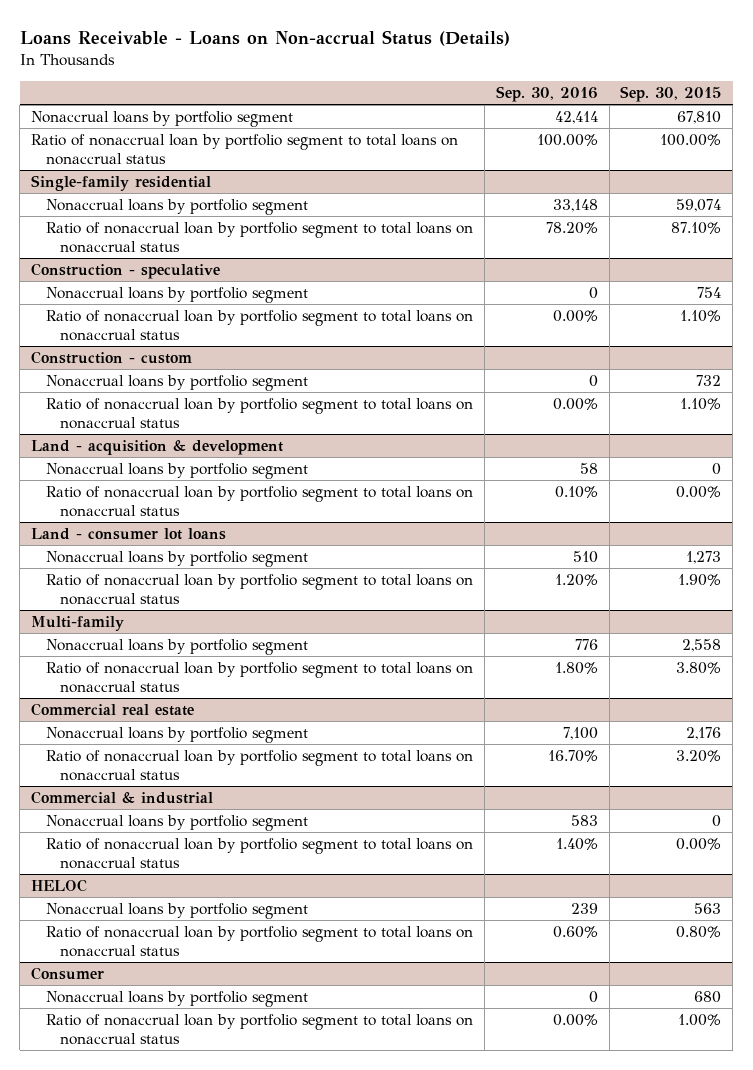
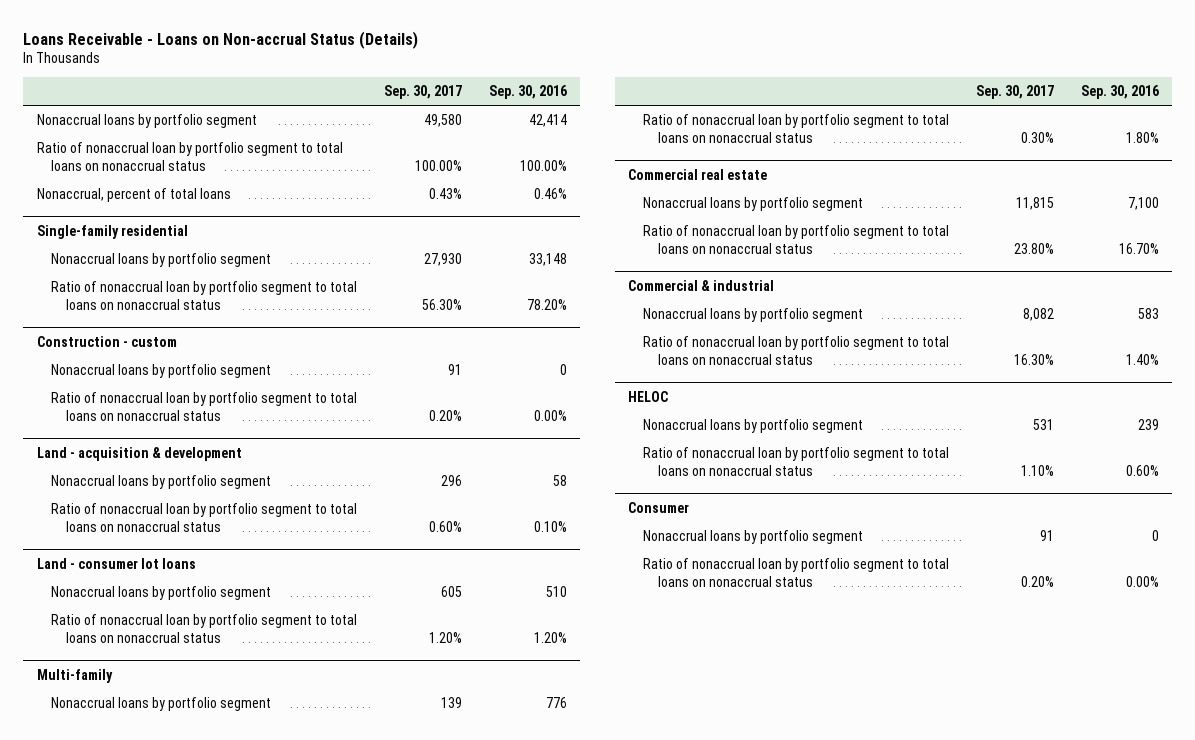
[620,86,722,103] Sep. 30, 2015 -> none
none -> [384,85,463,100] Sep. 30, 2017
none -> [36,187,231,202] Nonaccrual, percent of total loans
[31,263,221,280] Construction - speculative -> none
[45,287,308,304] Nonaccrual loans by portfolio segment -> none
[45,310,473,341] Ratio of nonaccrual loan by portfolio segment to total loans on nonaccrual status -> none

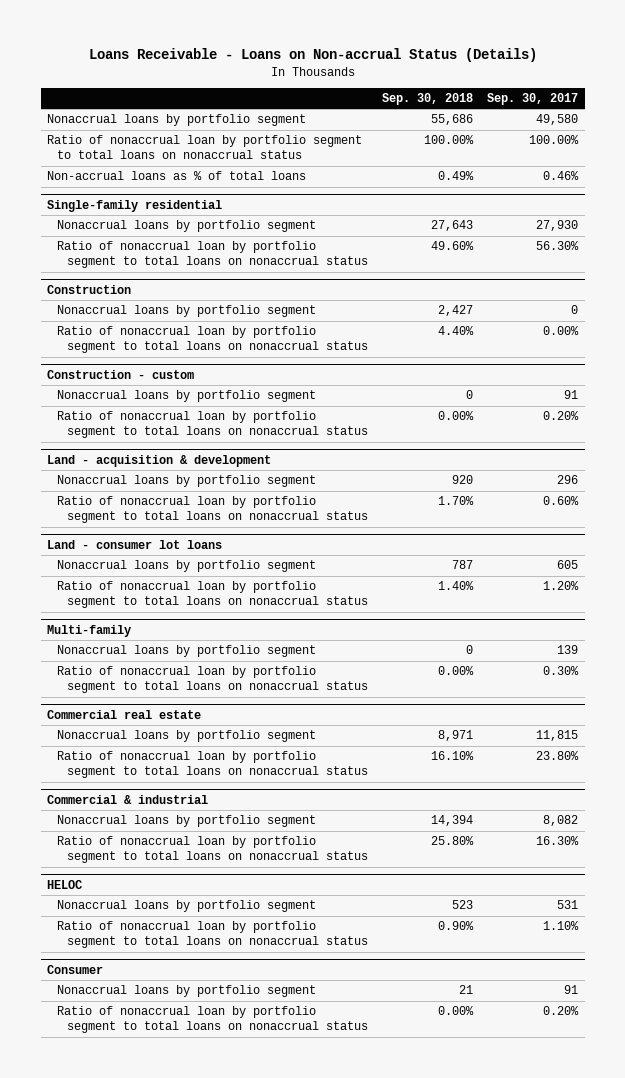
[488,85,567,100] Sep. 30, 2016 -> none
none -> [382,93,474,106] Sep. 30, 2018
[36,187,231,202] Nonaccrual, percent of total loans -> [47,171,307,181] Non-accrual loans as % of total loans
[429,187,463,199] 0.43% -> [543,171,580,181] 0.46%
none -> [47,284,132,294] Construction
none -> [57,305,317,318] Nonaccrual loans by portfolio segment
none -> [57,326,369,354] Ratio of nonaccrual loan by portfolio segment to total loans on nonaccrual status

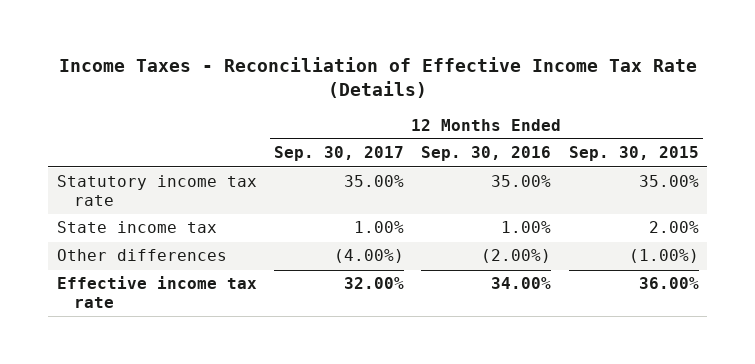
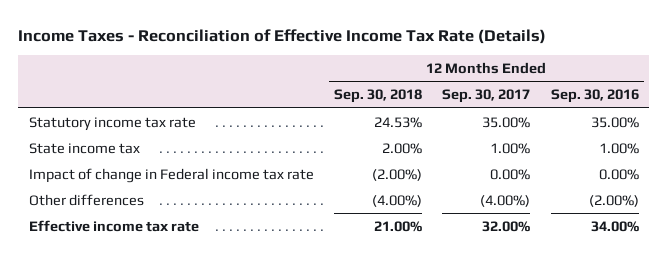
[568,146,699,162] Sep. 30, 2015 -> none
none -> [334,89,423,104] Sep. 30, 2018
none -> [28,167,314,183] Impact of change in Federal income tax rate

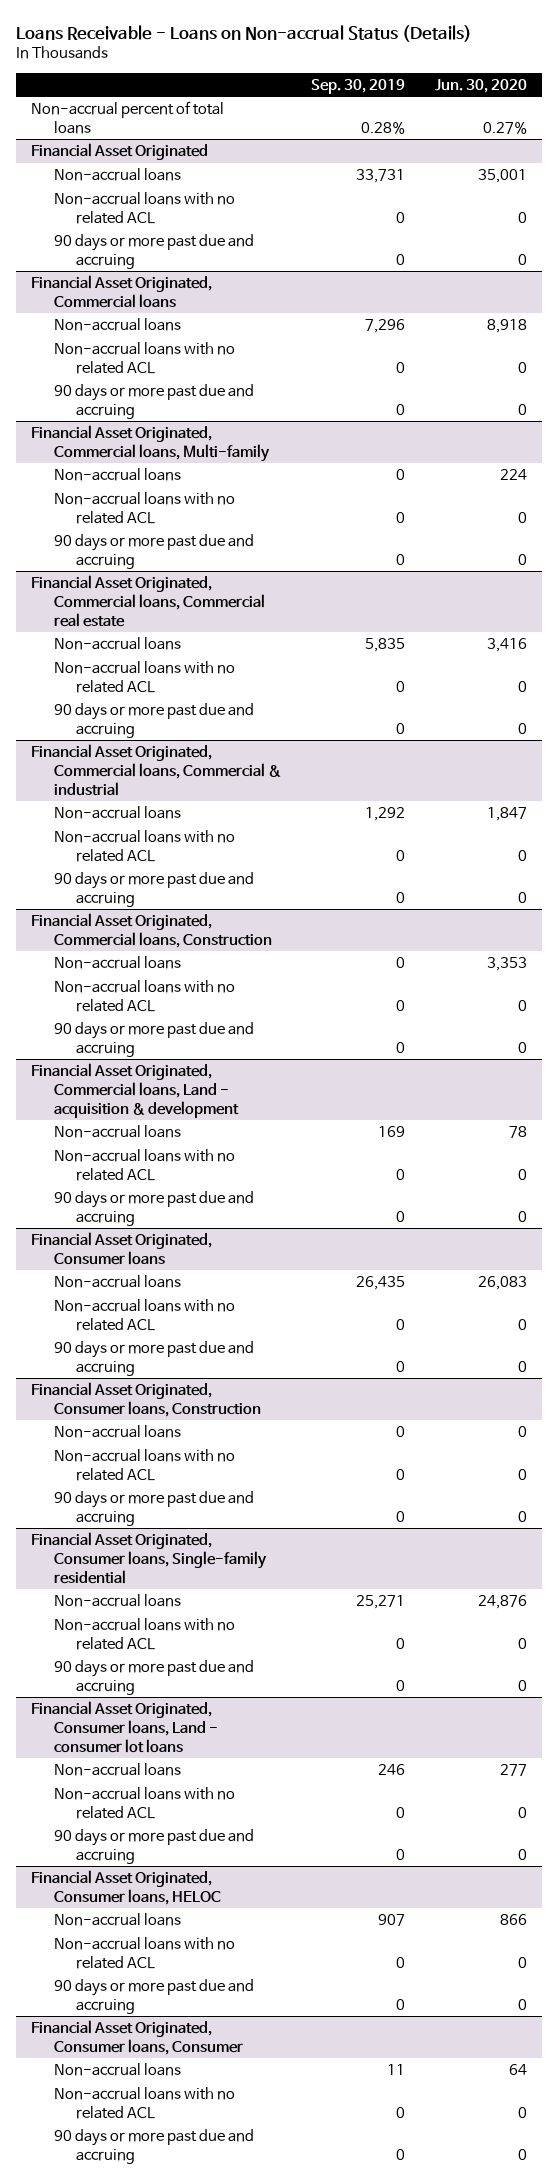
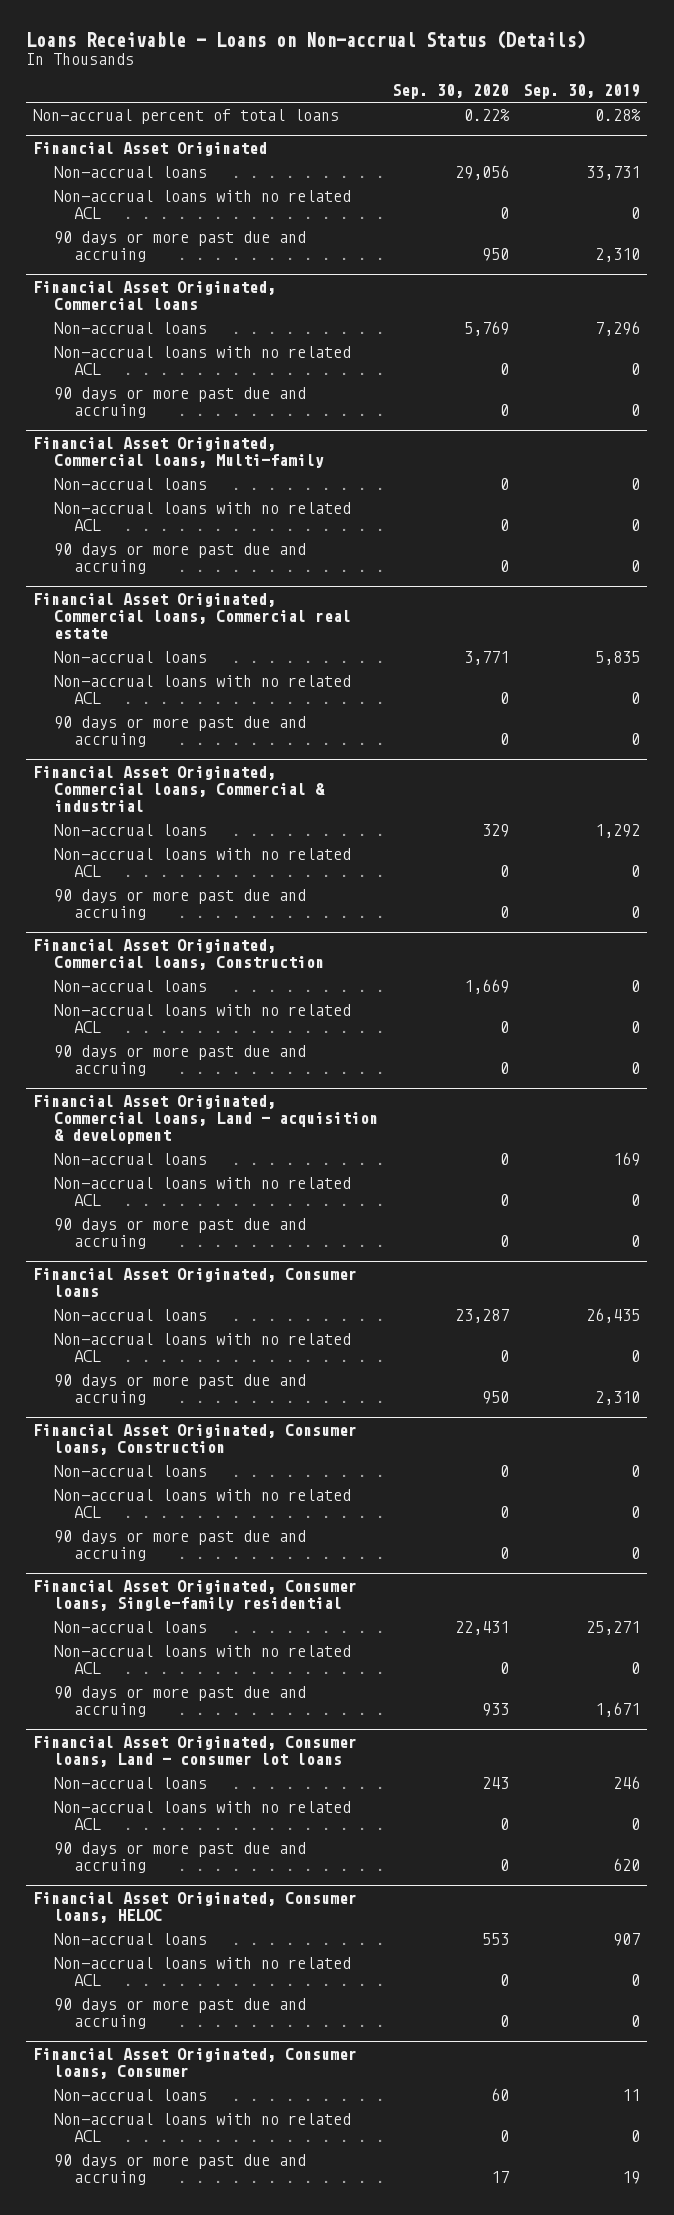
[435,78,528,93] Jun. 30, 2020 -> none
none -> [392,84,510,100] Sep. 30, 2020
[395,253,405,265] 0 -> [595,248,641,263] 2,310
[395,1360,405,1372] 0 -> [595,1391,641,1406] 2,310
[395,1679,405,1691] 0 -> [595,1702,641,1718] 1,671
[395,1848,405,1860] 0 -> [613,1858,641,1872] 620
[395,2148,405,2160] 0 -> [622,2171,641,2185] 19

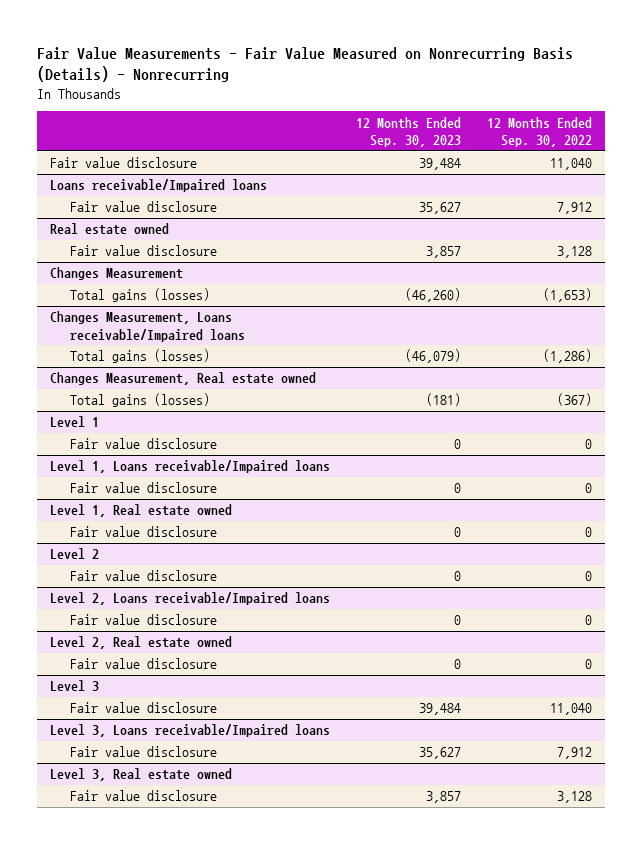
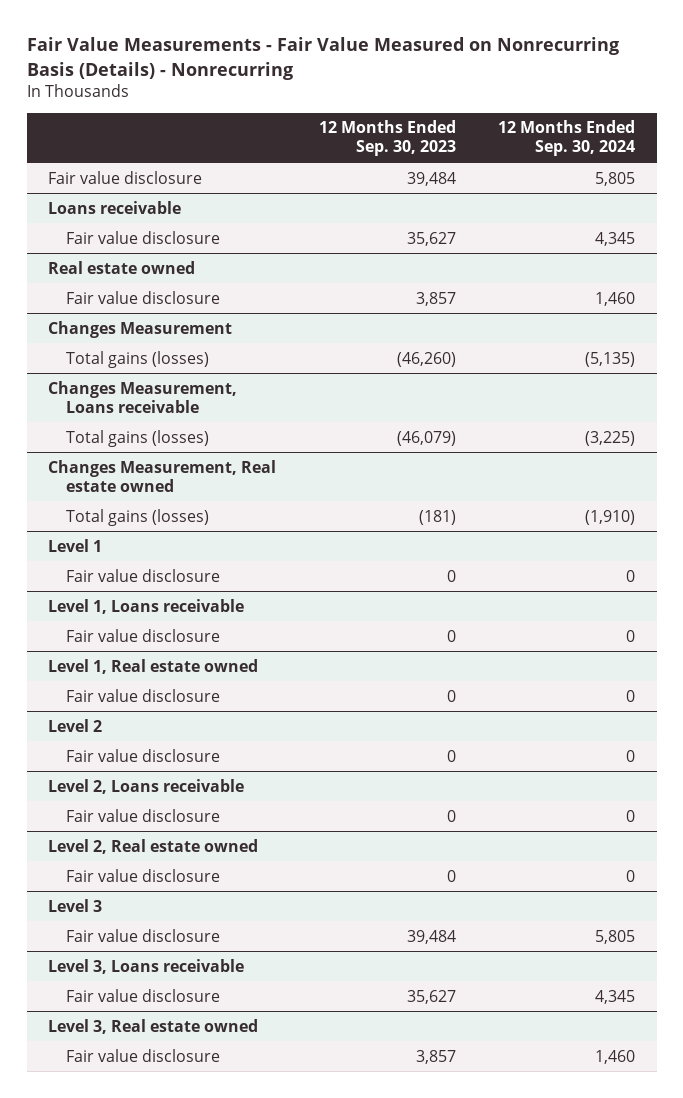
[487,116,593,148] 12 Months Ended Sep. 30, 2022 -> none
none -> [498,120,636,157] 12 Months Ended Sep. 30, 2024
[50,179,268,193] Loans receivable/Impaired loans -> [48,200,182,214] Loans receivable
[50,311,245,342] Changes Measurement, Loans receivable/Impaired loans -> [48,380,238,413] Changes Measurement, Loans receivable
[50,460,331,474] Level 1, Loans receivable/Impaired loans -> [48,598,245,614] Level 1, Loans receivable
[50,592,331,606] Level 2, Loans receivable/Impaired loans -> [48,778,245,794] Level 2, Loans receivable
[50,724,331,738] Level 3, Loans receivable/Impaired loans -> [48,958,245,974] Level 3, Loans receivable

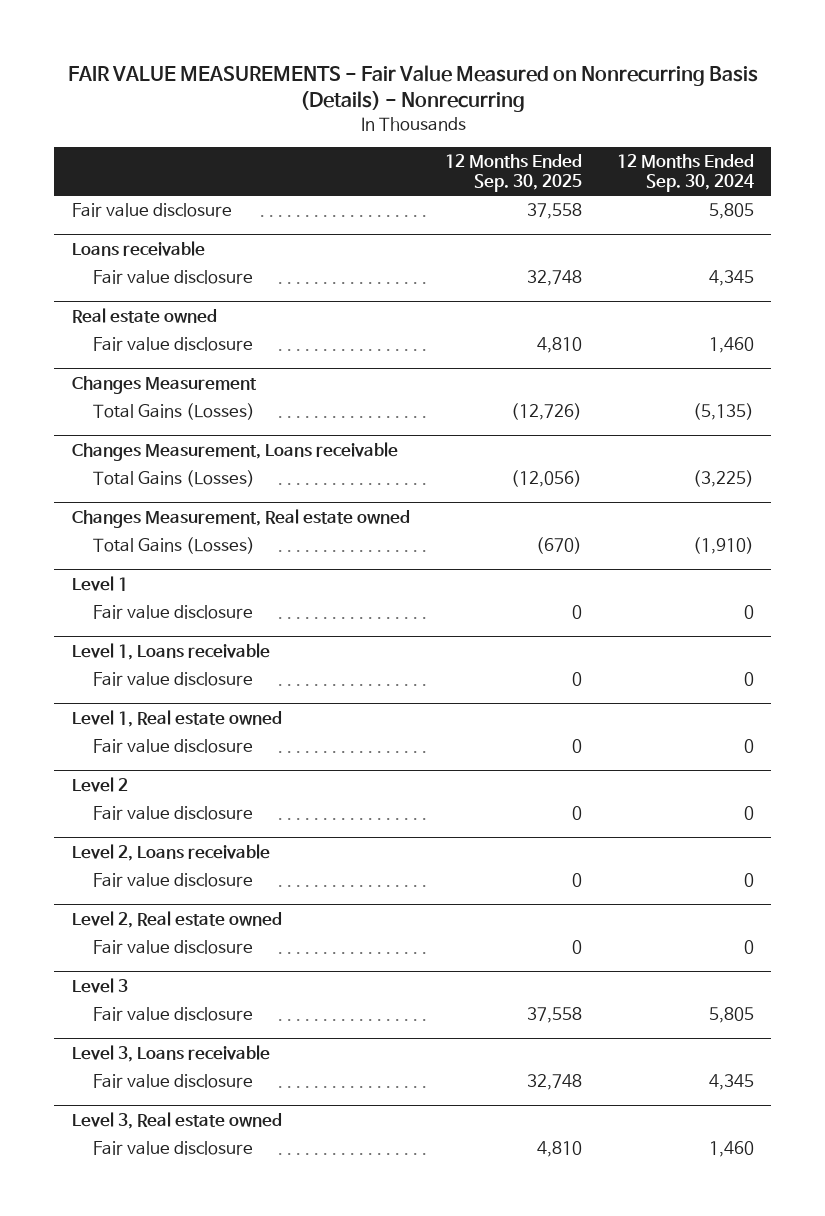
[26,37,619,80] Fair Value Measurements - Fair Value Measured on Nonrecurring Basis (Details) - Nonrecurring -> [67,64,758,112] FAIR VALUE MEASUREMENTS - Fair Value Measured on Nonrecurring Basis (Details) - Nonrecurring
[318,120,456,157] 12 Months Ended Sep. 30, 2023 -> none
none -> [444,153,582,193] 12 Months Ended Sep. 30, 2025
[66,350,210,368] Total gains (losses) -> [92,403,255,421] Total Gains (Losses)
[66,429,210,447] Total gains (losses) -> [92,470,255,488] Total Gains (Losses)
[66,508,210,526] Total gains (losses) -> [92,537,255,555] Total Gains (Losses)

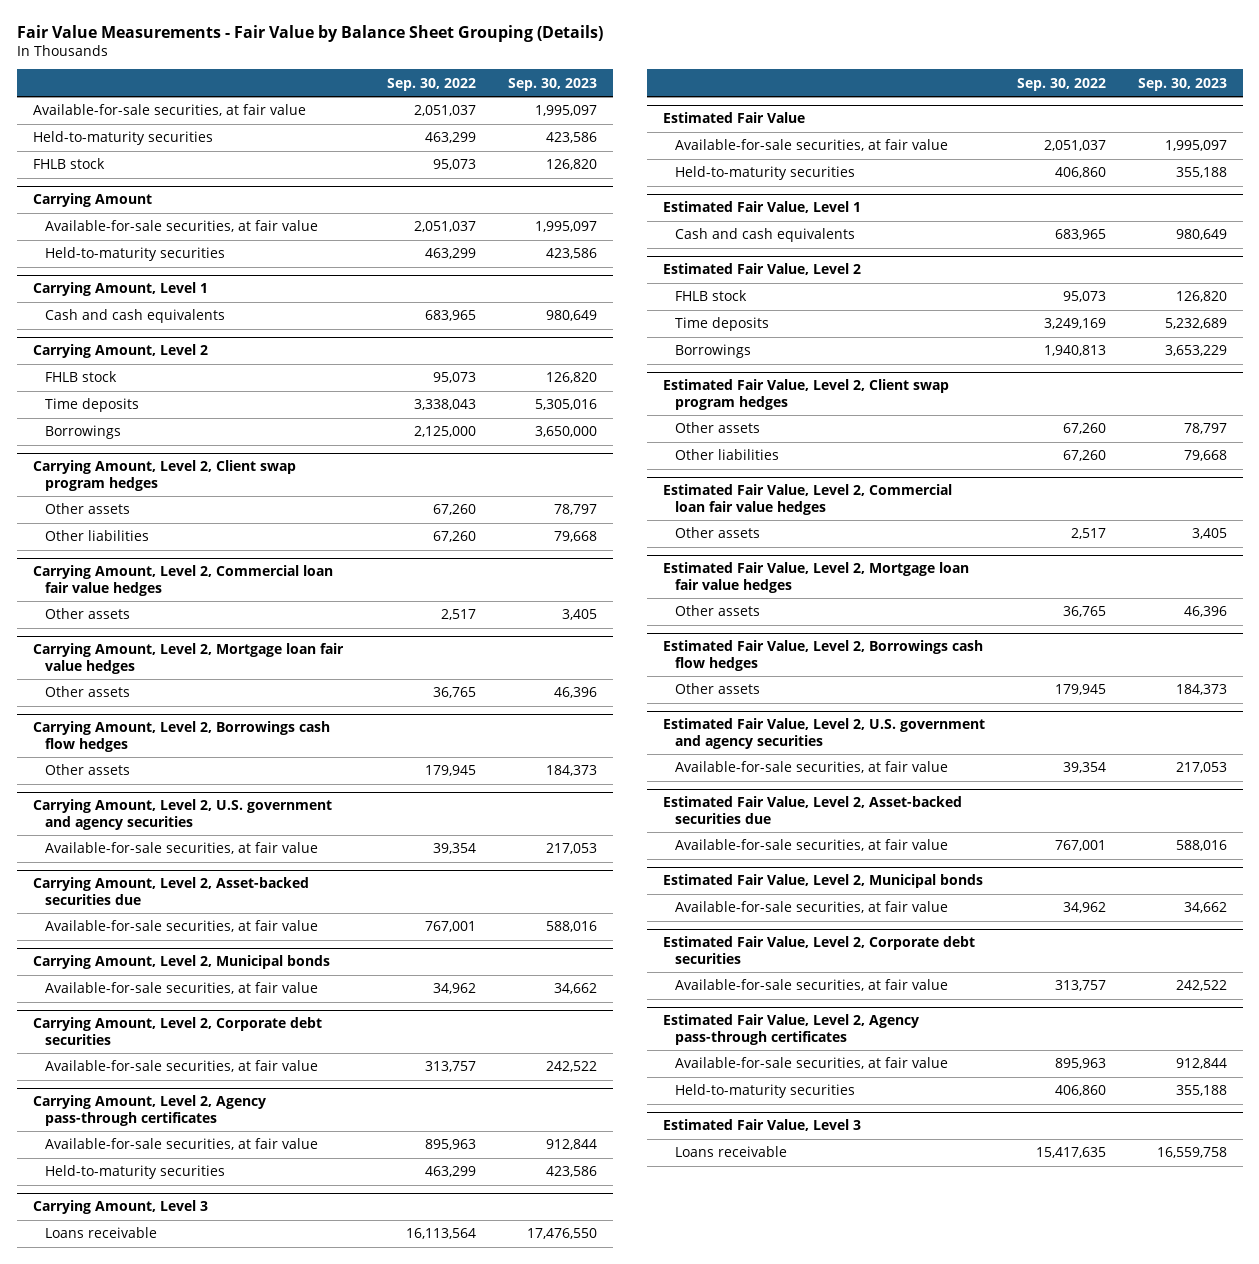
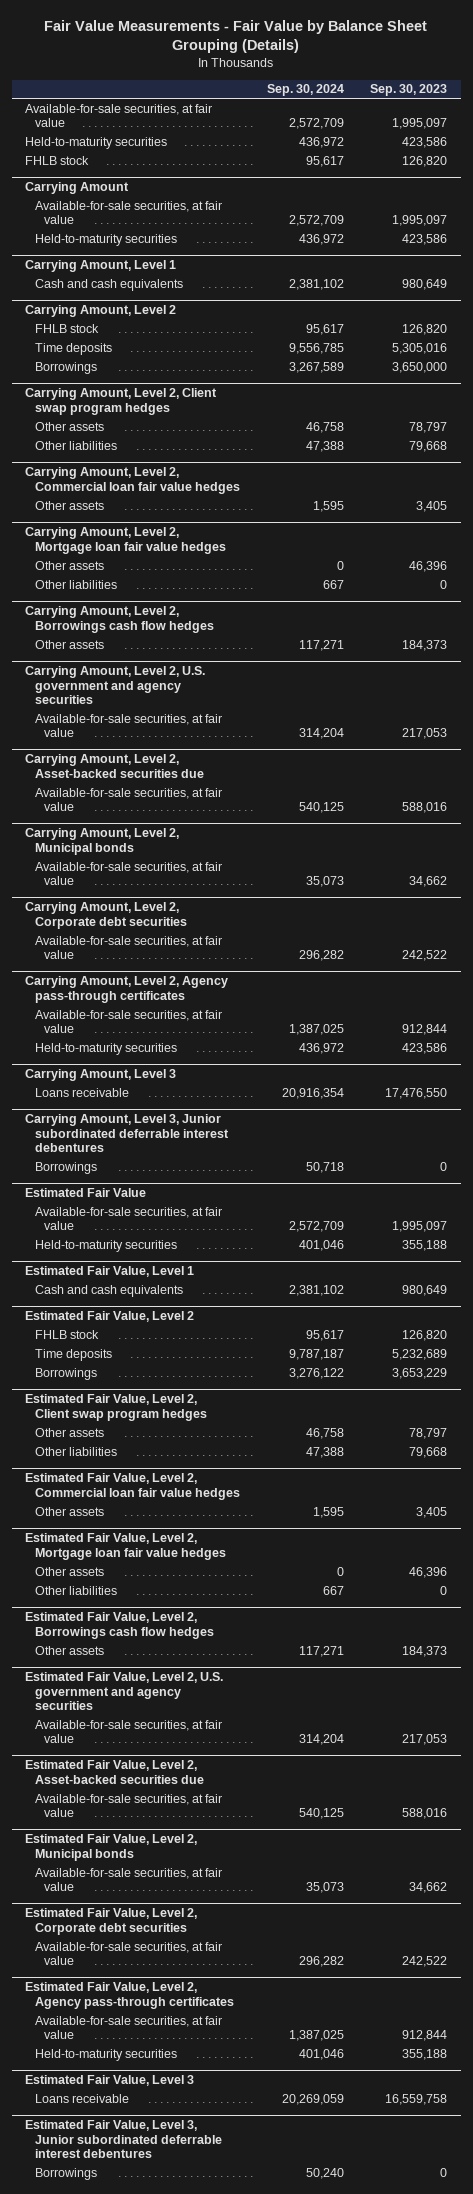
[386,77,476,91] Sep. 30, 2022 -> none
none -> [266,84,344,97] Sep. 30, 2024
none -> [34,579,117,589] Other liabilities
none -> [25,1113,229,1153] Carrying Amount, Level 3, Junior subordinated deferrable interest debentures
none -> [34,1161,97,1174] Borrowings
none -> [34,1585,117,1595] Other liabilities
none -> [25,2119,222,2159] Estimated Fair Value, Level 3, Junior subordinated deferrable interest debentures
none -> [34,2167,97,2180] Borrowings

